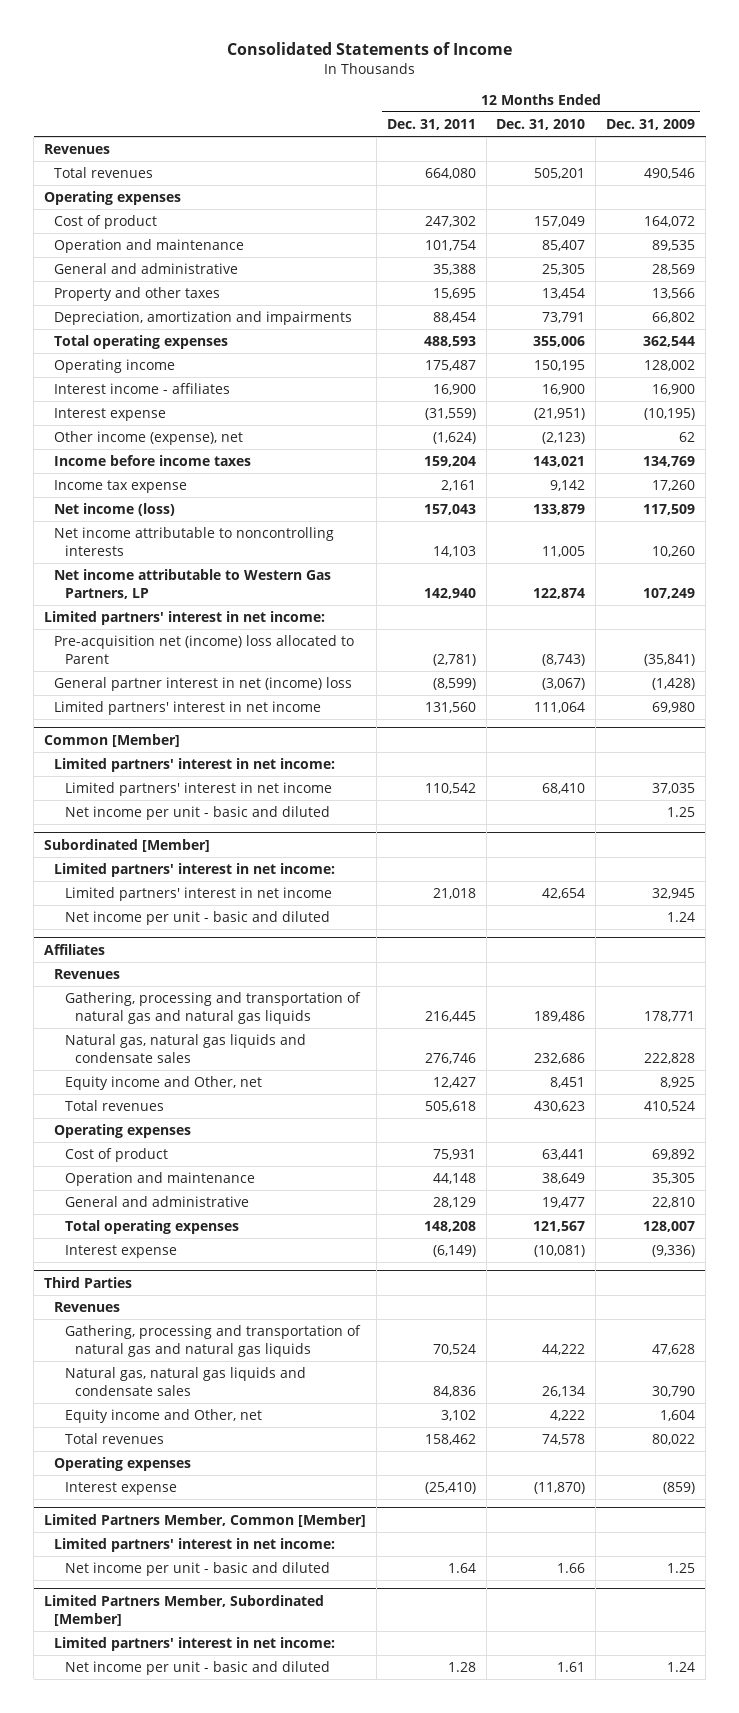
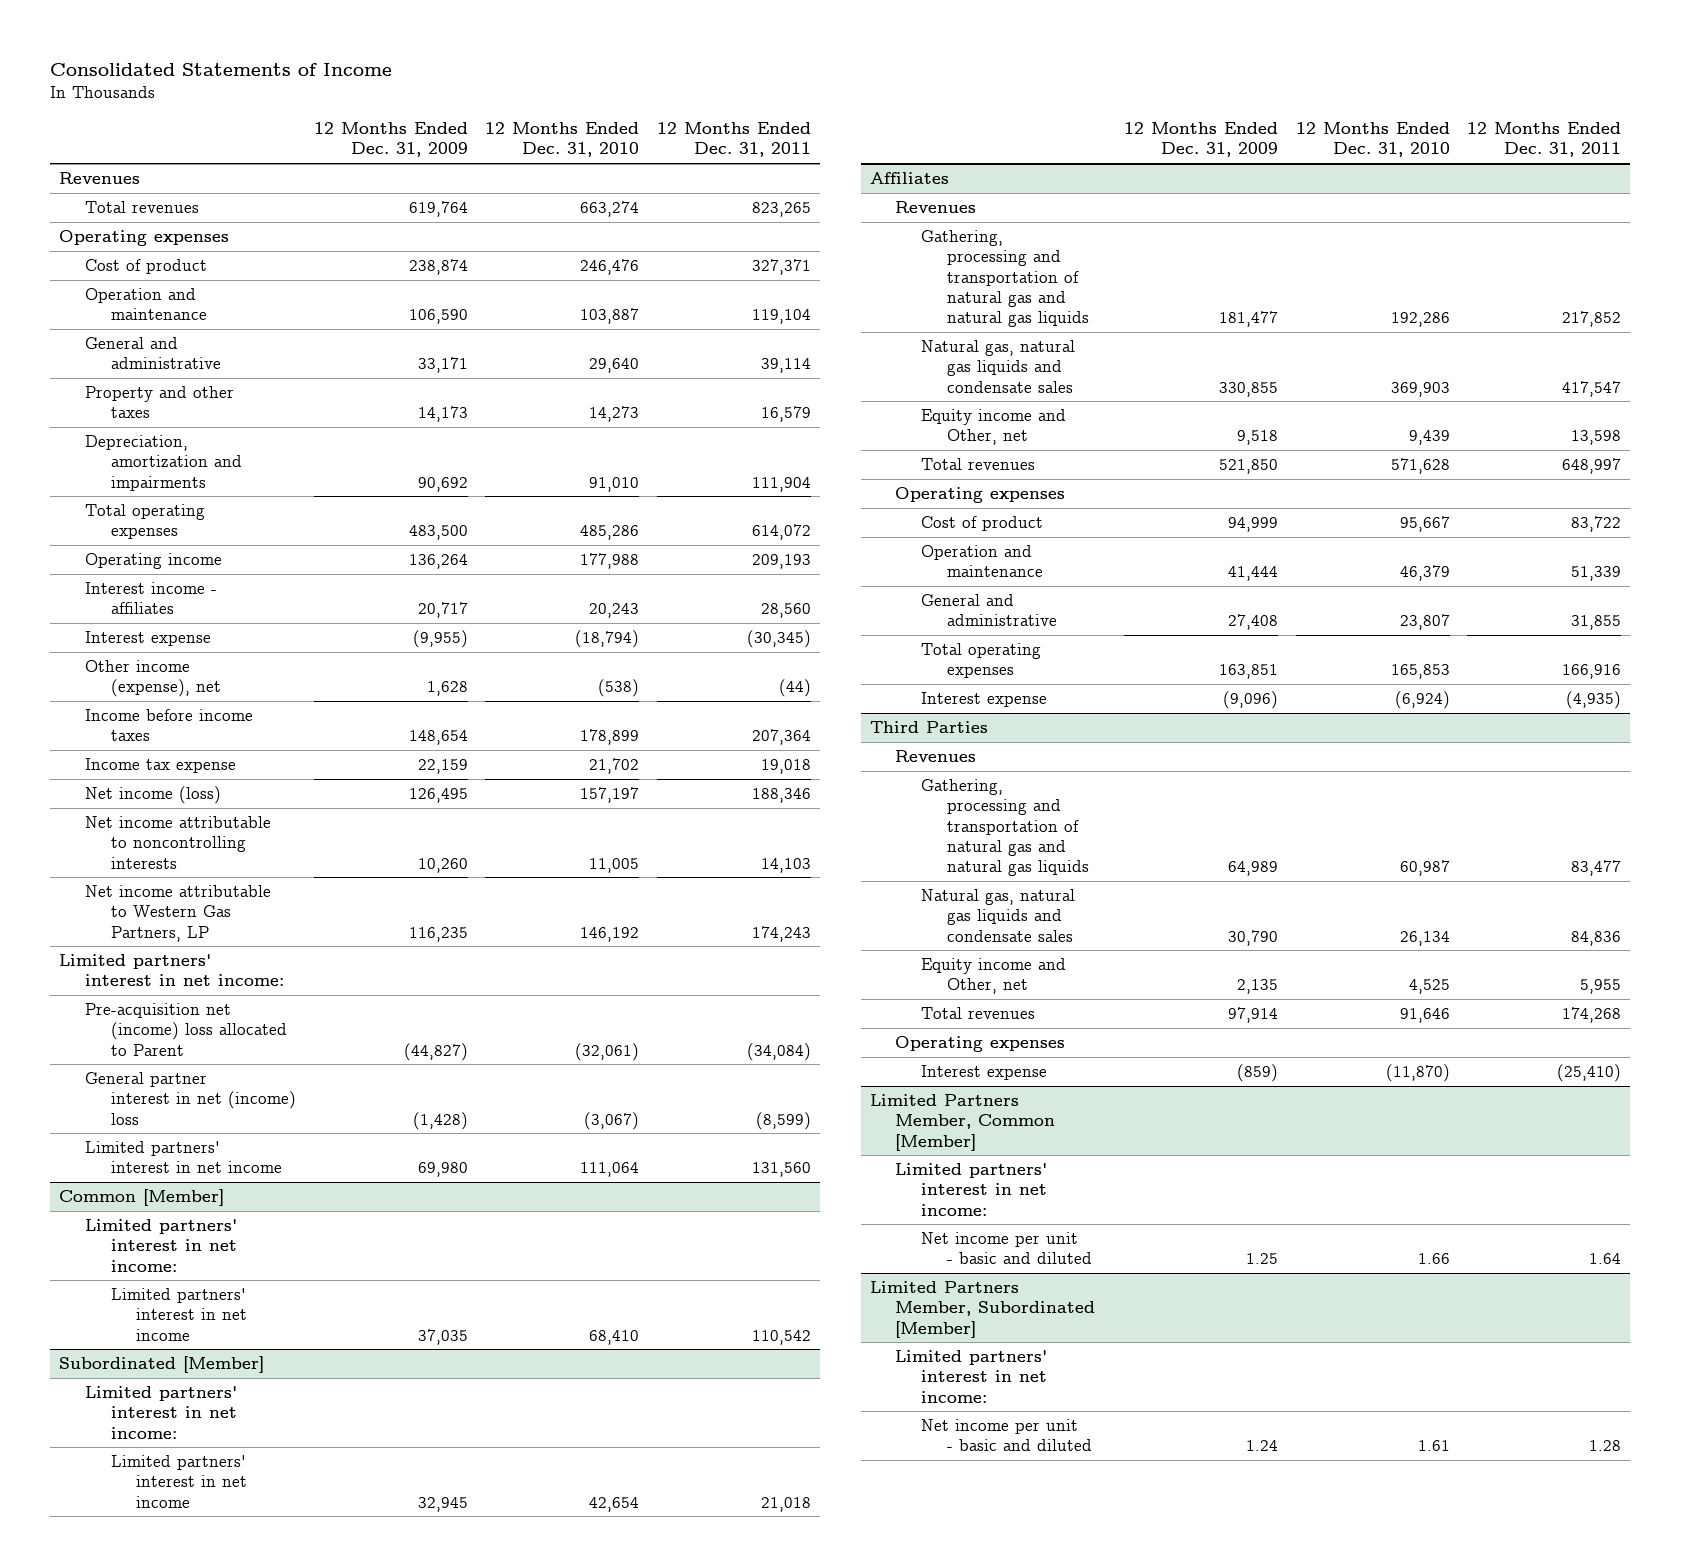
[424,168,476,180] 664,080 -> [752,202,812,218] 823,265
[534,168,586,180] 505,201 -> [580,201,640,218] 663,274
[644,168,696,180] 490,546 -> [408,201,468,218] 619,764
[424,216,476,228] 247,302 -> [752,259,812,276] 327,371
[534,216,586,228] 157,049 -> [580,259,640,276] 246,476
[644,216,696,228] 164,072 -> [408,259,468,276] 238,874
[424,240,476,252] 101,754 -> [752,309,812,325] 119,104
[542,240,586,252] 85,407 -> [580,308,640,325] 103,887
[652,240,696,252] 89,535 -> [408,309,468,325] 106,590
[432,264,476,276] 35,388 -> [761,358,812,374] 39,114
[542,264,586,276] 25,305 -> [589,358,640,374] 29,640
[652,264,696,276] 28,569 -> [417,357,468,374] 33,171
[432,288,476,300] 15,695 -> [761,406,812,423] 16,579
[542,288,586,300] 13,454 -> [589,406,640,423] 14,273
[652,288,696,300] 13,566 -> [417,406,468,423] 14,173
[432,312,476,324] 88,454 -> [752,476,812,492] 111,904
[542,312,586,324] 73,791 -> [589,476,640,492] 91,010
[652,312,696,324] 66,802 -> [417,476,468,492] 90,692
[423,336,476,348] 488,593 -> [752,524,812,541] 614,072
[533,336,586,348] 355,006 -> [580,525,640,541] 485,286
[643,336,696,348] 362,544 -> [408,525,468,541] 483,500
[424,360,476,372] 175,487 -> [752,554,812,570] 209,193
[534,360,586,372] 150,195 -> [580,553,640,570] 177,988
[644,360,696,372] 128,002 -> [408,554,468,570] 136,264
[432,384,476,396] 16,900 -> [761,603,812,619] 28,560
[542,384,586,396] 16,900 -> [589,603,640,619] 20,243
[652,384,696,396] 16,900 -> [417,602,468,619] 20,717
[424,408,476,421] (31,559) -> [747,630,812,649] (30,345)
[534,408,586,421] (21,951) -> [575,630,640,649] (18,794)
[644,408,696,421] (10,195) -> [412,630,468,649] (9,955)
[432,432,476,445] (1,624) -> [779,679,812,698] (44)
[542,432,586,445] (2,123) -> [598,679,640,698] (538)
[679,432,696,443] 62 -> [426,681,468,697] 1,628
[423,456,476,468] 159,204 -> [752,729,812,746] 207,364
[533,456,586,468] 143,021 -> [580,729,640,746] 178,899
[643,456,696,468] 134,769 -> [408,730,468,746] 148,654
[440,480,476,492] 2,161 -> [761,759,812,775] 19,018
[550,480,586,492] 9,142 -> [589,758,640,775] 21,702
[652,480,696,492] 17,260 -> [417,759,468,775] 22,159
[423,504,476,516] 157,043 -> [752,788,812,804] 188,346
[533,504,586,516] 133,879 -> [580,787,640,804] 157,197
[643,504,696,516] 117,509 -> [408,788,468,804] 126,495
[423,587,476,599] 142,940 -> [752,925,812,942] 174,243
[533,587,586,599] 122,874 -> [580,926,640,942] 146,192
[643,587,696,599] 107,249 -> [408,926,468,942] 116,235
[432,653,476,666] (2,781) -> [747,1042,812,1061] (34,084)
[542,653,586,666] (8,743) -> [575,1042,640,1061] (32,061)
[644,653,696,666] (35,841) -> [403,1042,468,1061] (44,827)
[64,806,330,821] Net income per unit - basic and diluted -> none
[64,911,330,926] Net income per unit - basic and diluted -> none
[424,1010,476,1022] 216,445 -> [1562,311,1622,328] 217,852
[534,1010,586,1022] 189,486 -> [1390,312,1450,328] 192,286
[644,1010,696,1022] 178,771 -> [1218,311,1278,328] 181,477
[424,1052,476,1064] 276,746 -> [1562,380,1622,397] 417,547
[534,1052,586,1064] 232,686 -> [1390,381,1450,397] 369,903
[644,1052,696,1064] 222,828 -> [1218,381,1278,397] 330,855
[432,1077,476,1089] 12,427 -> [1571,430,1622,446] 13,598
[550,1077,586,1089] 8,451 -> [1408,430,1450,446] 9,439
[660,1077,696,1089] 8,925 -> [1236,430,1278,446] 9,518
[424,1101,476,1113] 505,618 -> [1562,458,1622,475] 648,997
[534,1101,586,1113] 430,623 -> [1390,458,1450,475] 571,628
[644,1101,696,1113] 410,524 -> [1218,459,1278,475] 521,850
[432,1149,476,1161] 75,931 -> [1571,516,1622,533] 83,722
[542,1149,586,1161] 63,441 -> [1399,516,1450,533] 95,667
[652,1149,696,1161] 69,892 -> [1227,517,1278,533] 94,999
[432,1173,476,1185] 44,148 -> [1571,566,1622,582] 51,339
[542,1173,586,1185] 38,649 -> [1399,565,1450,582] 46,379
[652,1173,696,1185] 35,305 -> [1227,566,1278,582] 41,444
[432,1197,476,1209] 28,129 -> [1571,615,1622,631] 31,855
[542,1197,586,1209] 19,477 -> [1399,614,1450,631] 23,807
[652,1197,696,1209] 22,810 -> [1227,614,1278,631] 27,408
[423,1221,476,1233] 148,208 -> [1562,664,1622,680] 166,916
[533,1221,586,1233] 121,567 -> [1390,664,1450,680] 165,853
[643,1221,696,1233] 128,007 -> [1218,664,1278,680] 163,851
[432,1245,476,1258] (6,149) -> [1566,691,1622,710] (4,935)
[534,1245,586,1258] (10,081) -> [1394,691,1450,710] (6,924)
[652,1245,696,1258] (9,336) -> [1222,691,1278,710] (9,096)
[432,1343,476,1355] 70,524 -> [1571,860,1622,877] 83,477
[542,1343,586,1355] 44,222 -> [1399,860,1450,877] 60,987
[652,1343,696,1355] 47,628 -> [1227,861,1278,877] 64,989
[440,1410,476,1422] 3,102 -> [1580,979,1622,995] 5,955
[550,1410,586,1422] 4,222 -> [1408,979,1450,995] 4,525
[660,1410,696,1422] 1,604 -> [1236,979,1278,995] 2,135
[424,1434,476,1446] 158,462 -> [1562,1007,1622,1024] 174,268
[542,1434,586,1446] 74,578 -> [1399,1008,1450,1024] 91,646
[652,1434,696,1446] 80,022 -> [1227,1007,1278,1024] 97,914

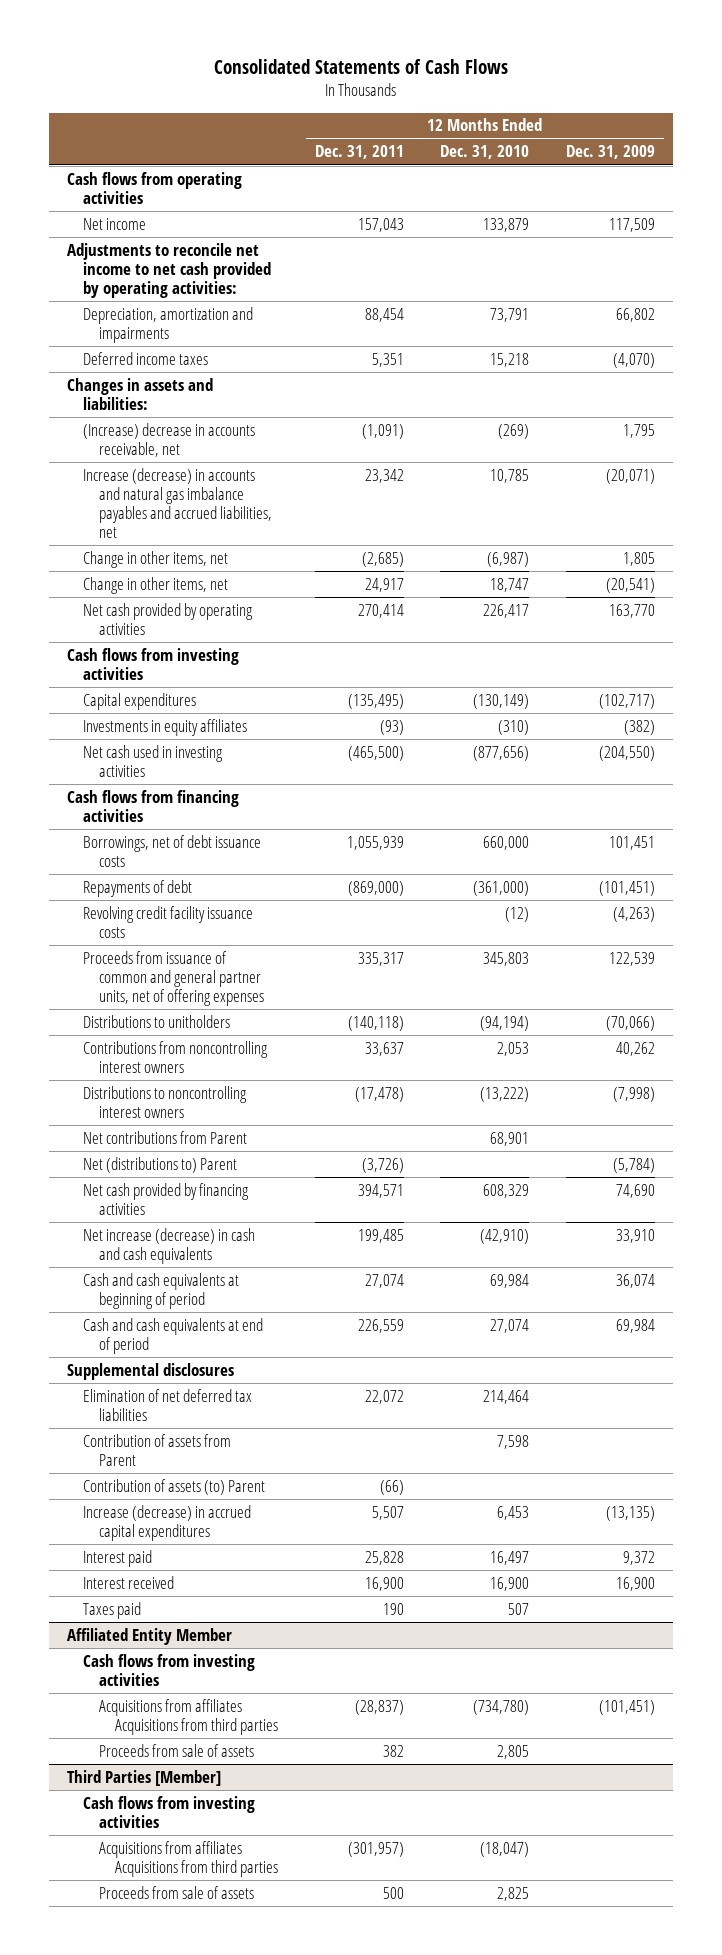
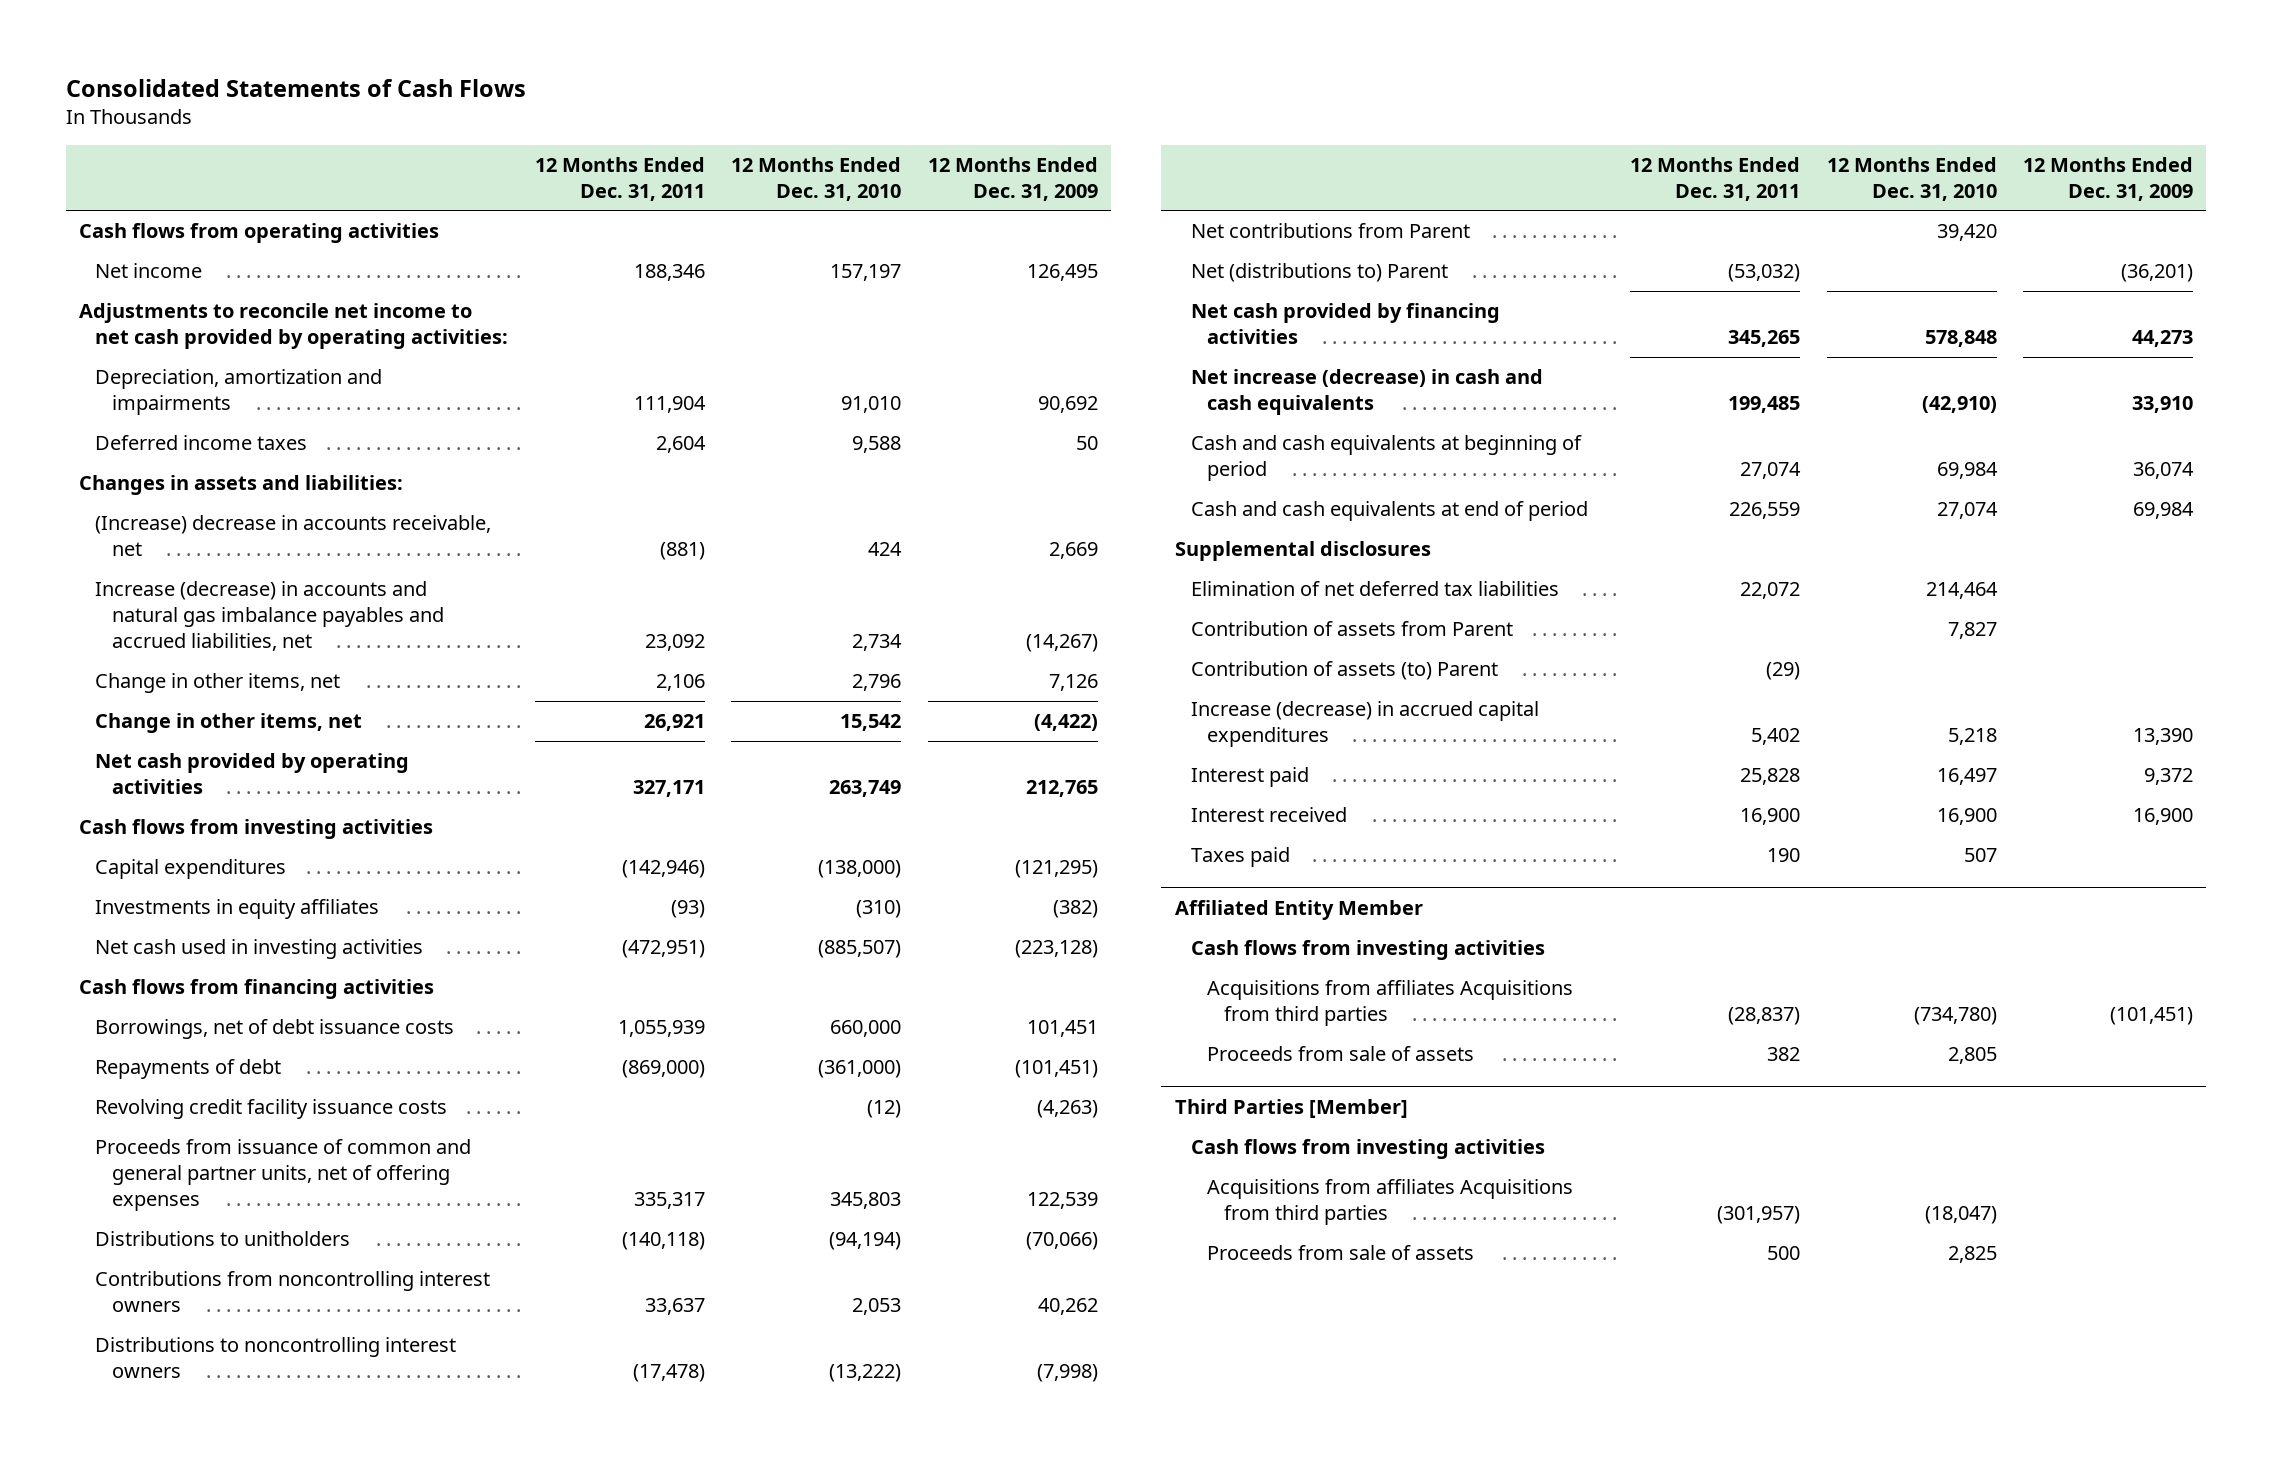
[357,217,404,232] 157,043 -> [633,264,705,282] 188,346
[483,217,530,232] 133,879 -> [830,264,902,282] 157,197
[609,217,656,232] 117,509 -> [1026,264,1098,282] 126,495
[364,307,404,322] 88,454 -> [633,396,706,414] 111,904
[490,307,530,322] 73,791 -> [841,396,902,414] 91,010
[616,307,656,322] 66,802 -> [1037,396,1098,414] 90,692
[371,352,404,367] 5,351 -> [655,436,706,454] 2,604
[490,352,530,367] 15,218 -> [852,436,902,454] 9,588
[613,352,656,368] (4,070) -> [1075,436,1098,451] 50
[361,423,404,439] (1,091) -> [659,542,705,561] (881)
[498,423,530,439] (269) -> [868,542,903,557] 424
[623,423,656,438] 1,795 -> [1048,542,1098,560] 2,669
[364,468,404,483] 23,342 -> [644,633,705,651] 23,092
[490,468,530,483] 10,785 -> [852,633,903,651] 2,734
[606,468,656,484] (20,071) -> [1025,633,1098,652] (14,267)
[361,551,404,567] (2,685) -> [655,674,705,692] 2,106
[487,551,530,567] (6,987) -> [852,674,902,692] 2,796
[623,551,656,566] 1,805 -> [1048,674,1098,692] 7,126
[364,577,404,592] 24,917 -> [643,714,705,732] 26,921
[490,577,530,592] 18,747 -> [840,714,902,732] 15,542
[606,577,656,593] (20,541) -> [1033,714,1098,732] (4,422)
[357,603,404,618] 270,414 -> [632,780,705,798] 327,171
[483,603,530,618] 226,417 -> [829,780,902,798] 263,749
[609,603,656,618] 163,770 -> [1025,780,1098,798] 212,765
[347,693,404,709] (135,495) -> [621,860,705,879] (142,946)
[473,693,530,709] (130,149) -> [818,860,902,879] (138,000)
[599,693,656,709] (102,717) -> [1014,860,1098,879] (121,295)
[347,745,404,761] (465,500) -> [621,940,705,959] (472,951)
[473,745,530,761] (877,656) -> [818,940,902,959] (885,507)
[599,745,656,761] (204,550) -> [1014,940,1098,959] (223,128)
[490,1131,530,1146] 68,901 -> [1936,224,1997,242] 39,420
[361,1157,404,1173] (3,726) -> [1728,264,1801,283] (53,032)
[613,1157,656,1173] (5,784) -> [2121,264,2194,283] (36,201)
[357,1183,404,1198] 394,571 -> [1728,330,1801,348] 345,265
[483,1183,530,1198] 608,329 -> [1924,330,1997,348] 578,848
[616,1183,656,1198] 74,690 -> [2132,330,2194,348] 44,273
[497,1434,530,1449] 7,598 -> [1947,622,1997,640] 7,827
[379,1479,404,1495] (66) -> [1766,662,1801,681] (29)
[371,1505,404,1520] 5,507 -> [1751,728,1801,746] 5,402
[497,1505,530,1520] 6,453 -> [1947,728,1997,746] 5,218
[606,1505,656,1521] (13,135) -> [2133,728,2194,746] 13,390

